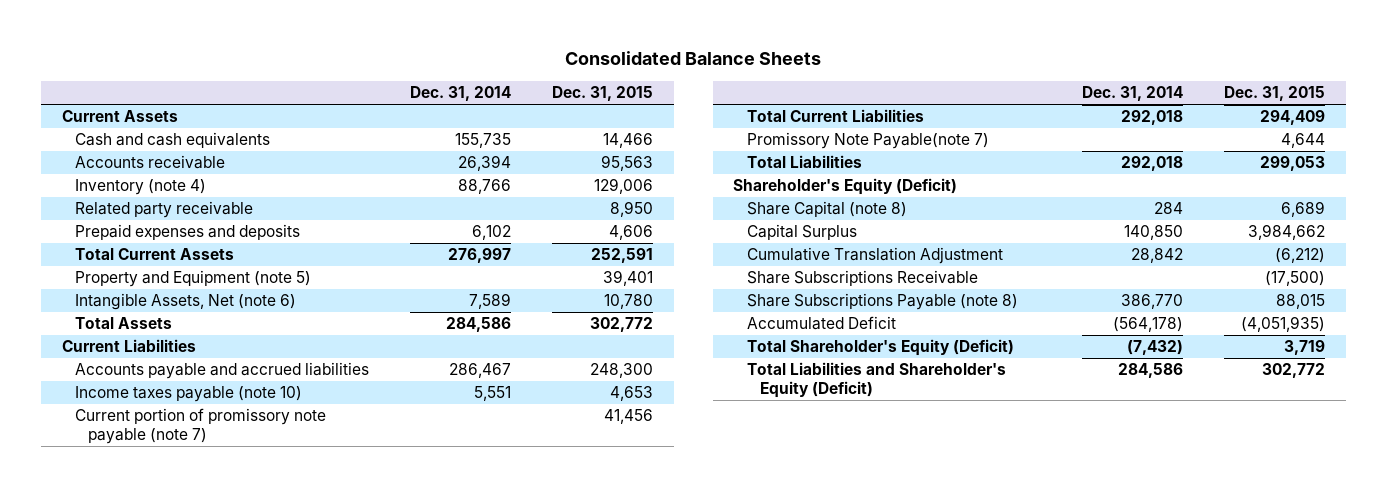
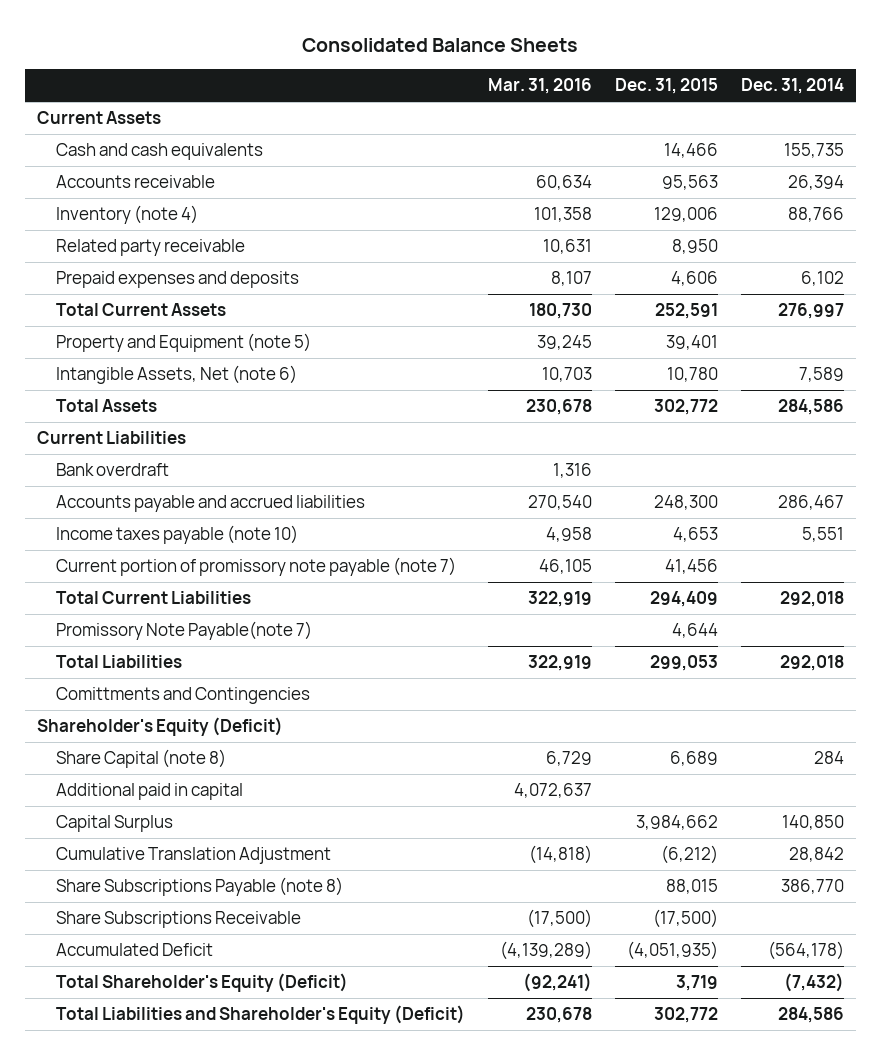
none -> [488,78,593,95] Mar. 31, 2016
none -> [56,463,170,477] Bank overdraft
none -> [56,687,311,705] Comittments and Contingencies
none -> [56,783,244,801] Additional paid in capital
[746,270,978,287] Share Subscriptions Receivable -> [56,911,302,929] Share Subscriptions Receivable

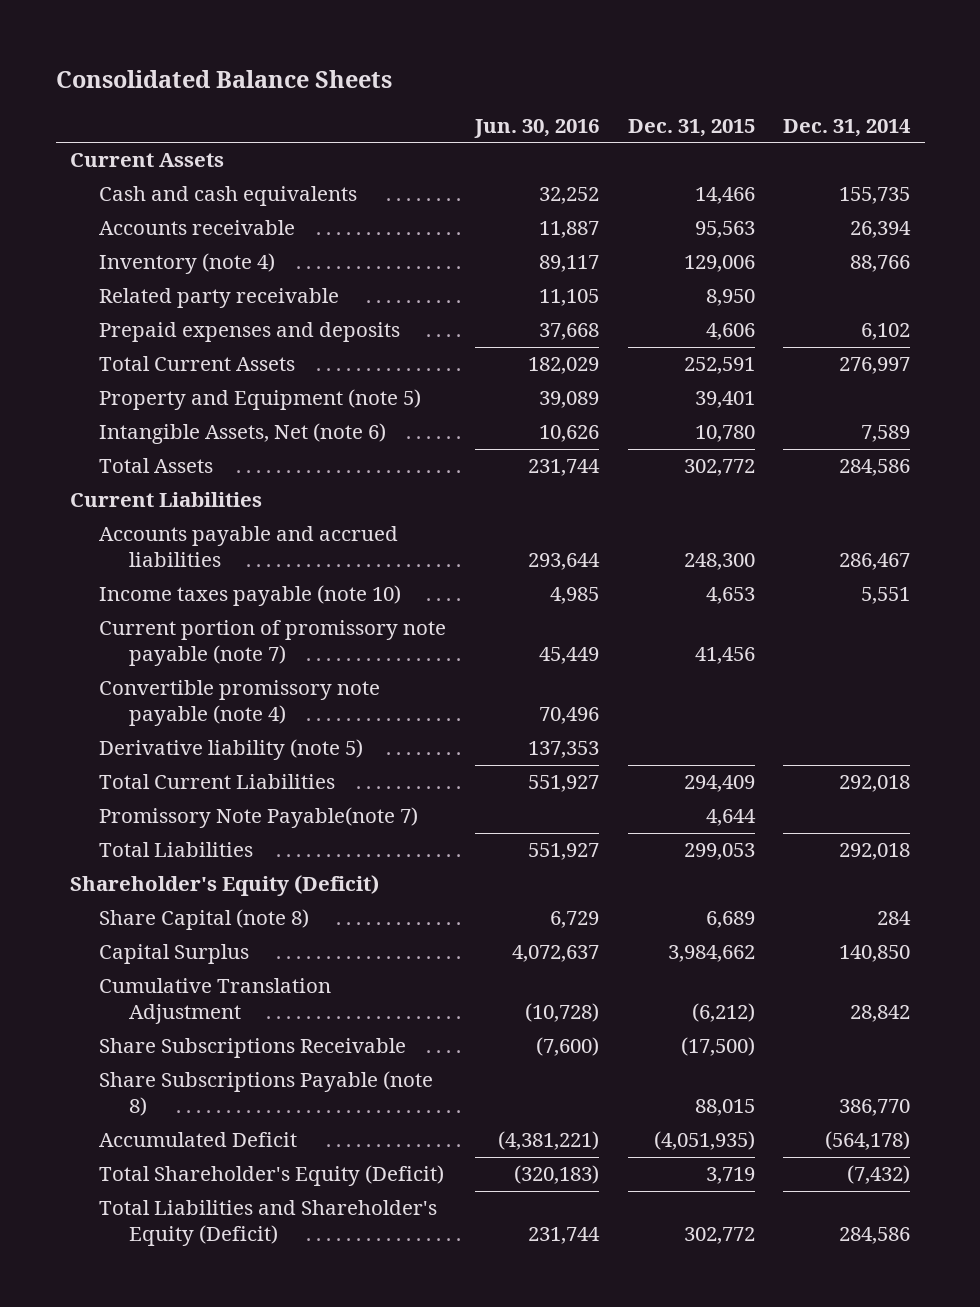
[488,78,593,95] Mar. 31, 2016 -> none
none -> [473,118,599,138] Jun. 30, 2016
[56,463,170,477] Bank overdraft -> none
none -> [99,680,381,727] Convertible promissory note payable (note 4)
none -> [99,739,364,761] Derivative liability (note 5)
[56,687,311,705] Comittments and Contingencies -> none
[56,783,244,801] Additional paid in capital -> none
[56,877,344,897] Share Subscriptions Payable (note 8) -> [99,1071,434,1117] Share Subscriptions Payable (note 8)

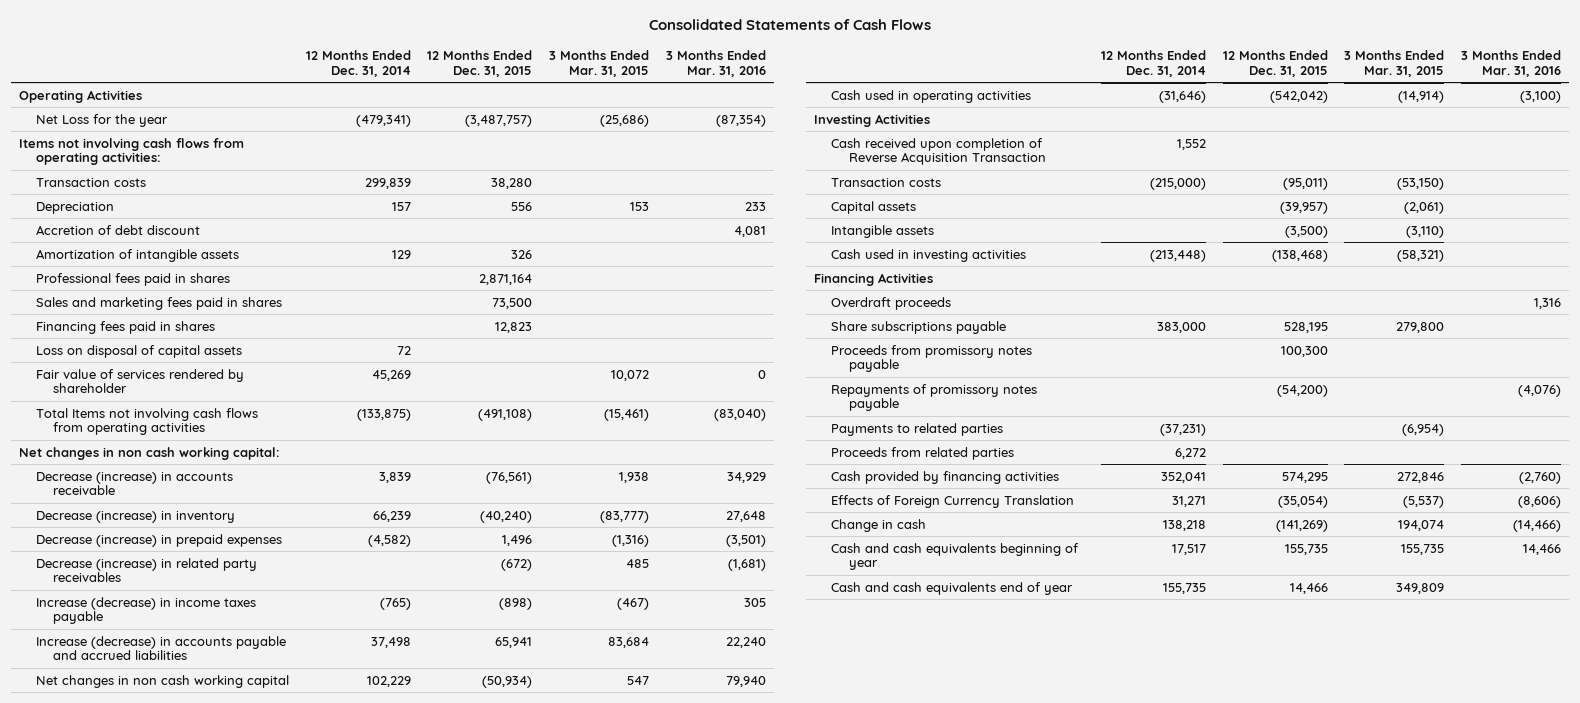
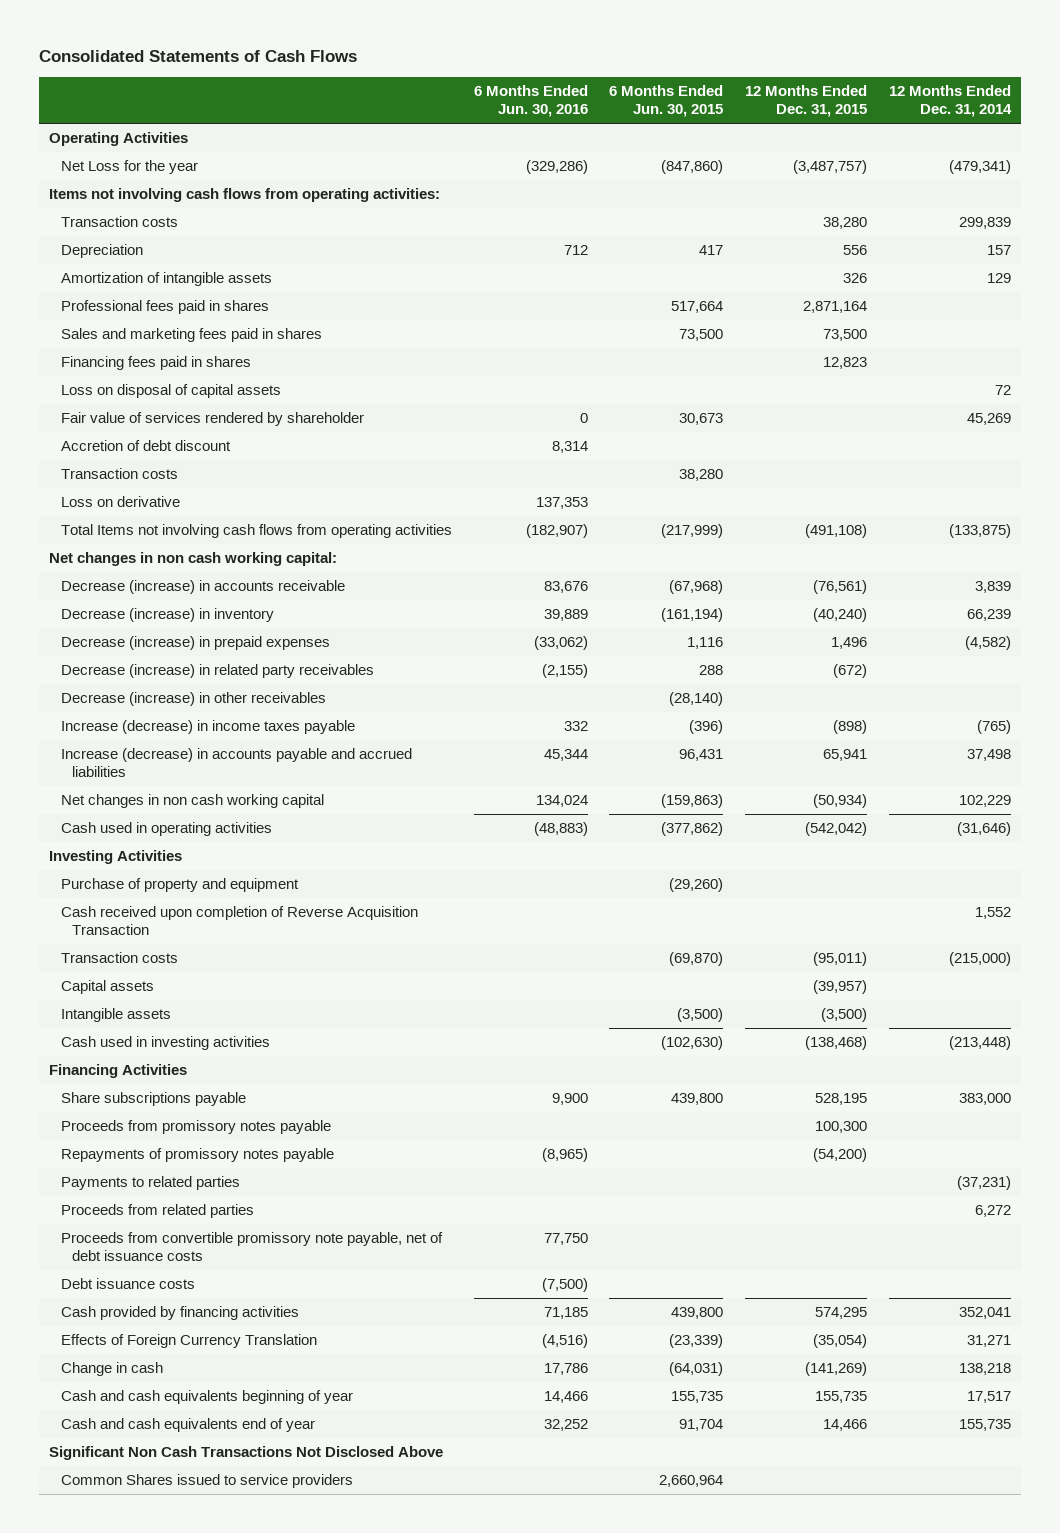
[548,49,649,77] 3 Months Ended Mar. 31, 2015 -> none
[665,49,766,77] 3 Months Ended Mar. 31, 2016 -> none
none -> [473,85,588,118] 6 Months Ended Jun. 30, 2016
none -> [609,85,724,118] 6 Months Ended Jun. 30, 2015
[35,224,200,235] Accretion of debt discount -> [60,440,231,452] Accretion of debt discount
none -> [60,468,178,480] Transaction costs
none -> [60,496,180,508] Loss on derivative
none -> [60,692,326,707] Decrease (increase) in other receivables
none -> [60,878,299,893] Purchase of property and equipment
[831,296,952,310] Overdraft proceeds -> none
none -> [60,1232,443,1262] Proceeds from convertible promissory note payable, net of debt issuance costs
none -> [60,1278,195,1290] Debt issuance costs
none -> [49,1446,444,1461] Significant Non Cash Transactions Not Disclosed Above
none -> [60,1474,353,1489] Common Shares issued to service providers

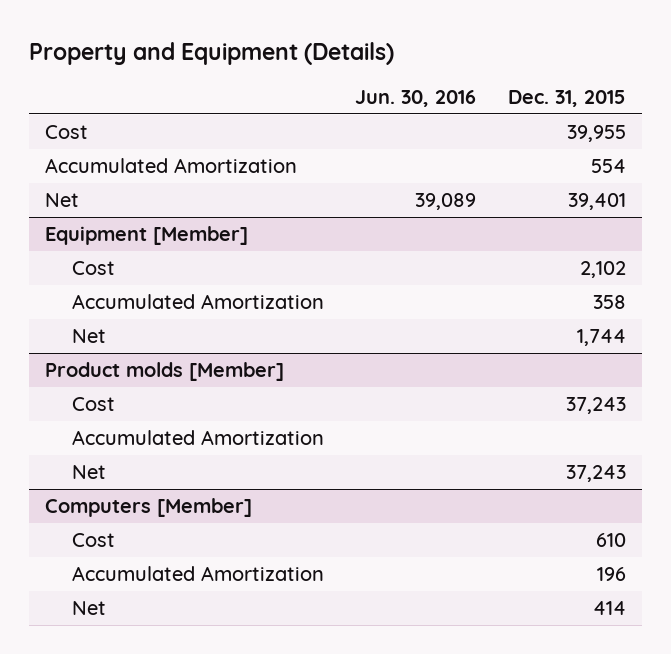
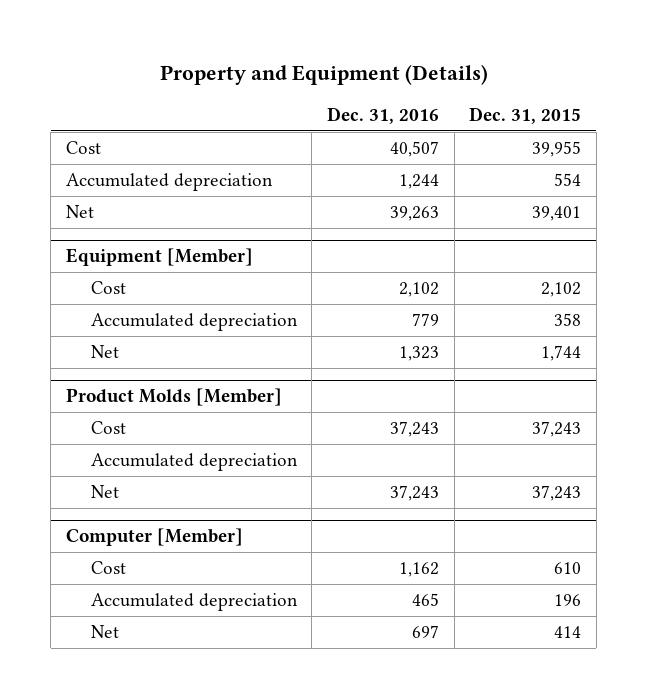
[355,89,477,107] Jun. 30, 2016 -> none
none -> [327,107,440,125] Dec. 31, 2016
[44,158,297,174] Accumulated Amortization -> [66,172,274,191] Accumulated depreciation
[71,294,324,310] Accumulated Amortization -> [90,312,298,331] Accumulated depreciation
[44,362,284,382] Product molds [Member] -> [66,388,283,407] Product Molds [Member]
[71,430,324,446] Accumulated Amortization -> [90,452,298,471] Accumulated depreciation
[44,498,252,518] Computers [Member] -> [66,528,244,547] Computer [Member]
[71,566,324,582] Accumulated Amortization -> [90,592,298,611] Accumulated depreciation

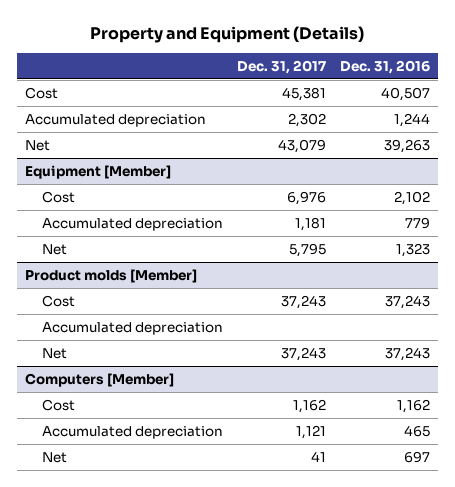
[469,107,582,125] Dec. 31, 2015 -> none
none -> [237,59,327,74] Dec. 31, 2017
[66,388,283,407] Product Molds [Member] -> [24,269,197,284] Product molds [Member]
[66,528,244,547] Computer [Member] -> [24,373,174,388] Computers [Member]

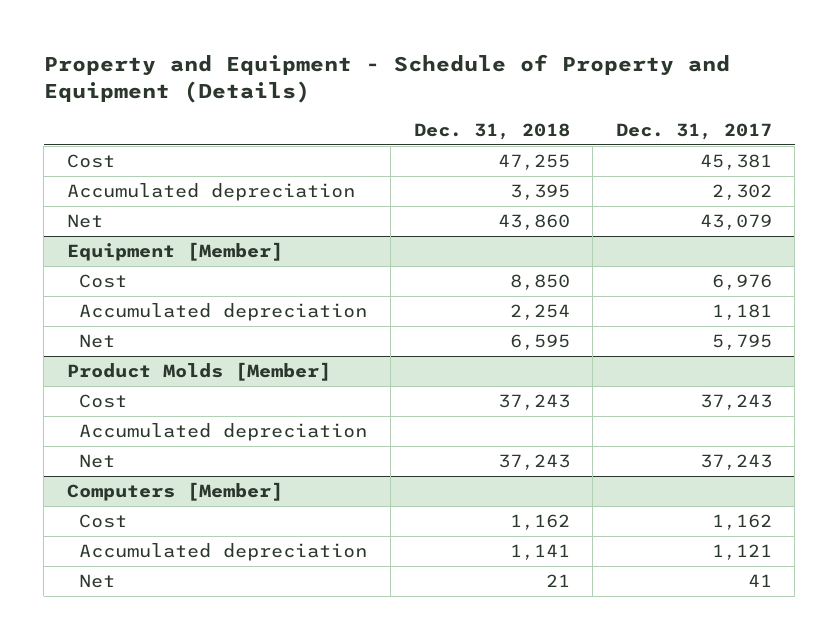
[90,25,365,43] Property and Equipment (Details) -> [43,53,730,103] Property and Equipment - Schedule of Property and Equipment (Details)
[340,59,431,74] Dec. 31, 2016 -> none
none -> [413,122,570,140] Dec. 31, 2018
[24,269,197,284] Product molds [Member] -> [66,361,331,381] Product Molds [Member]

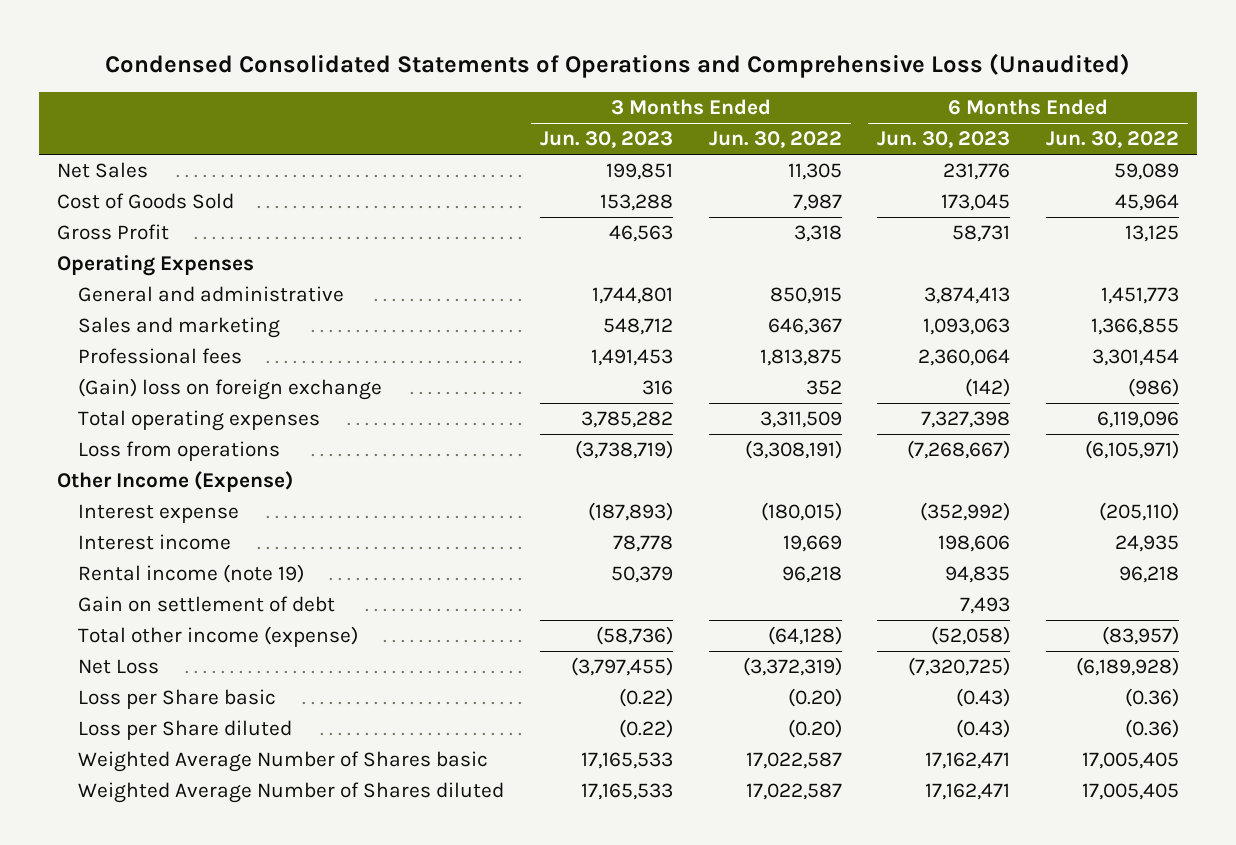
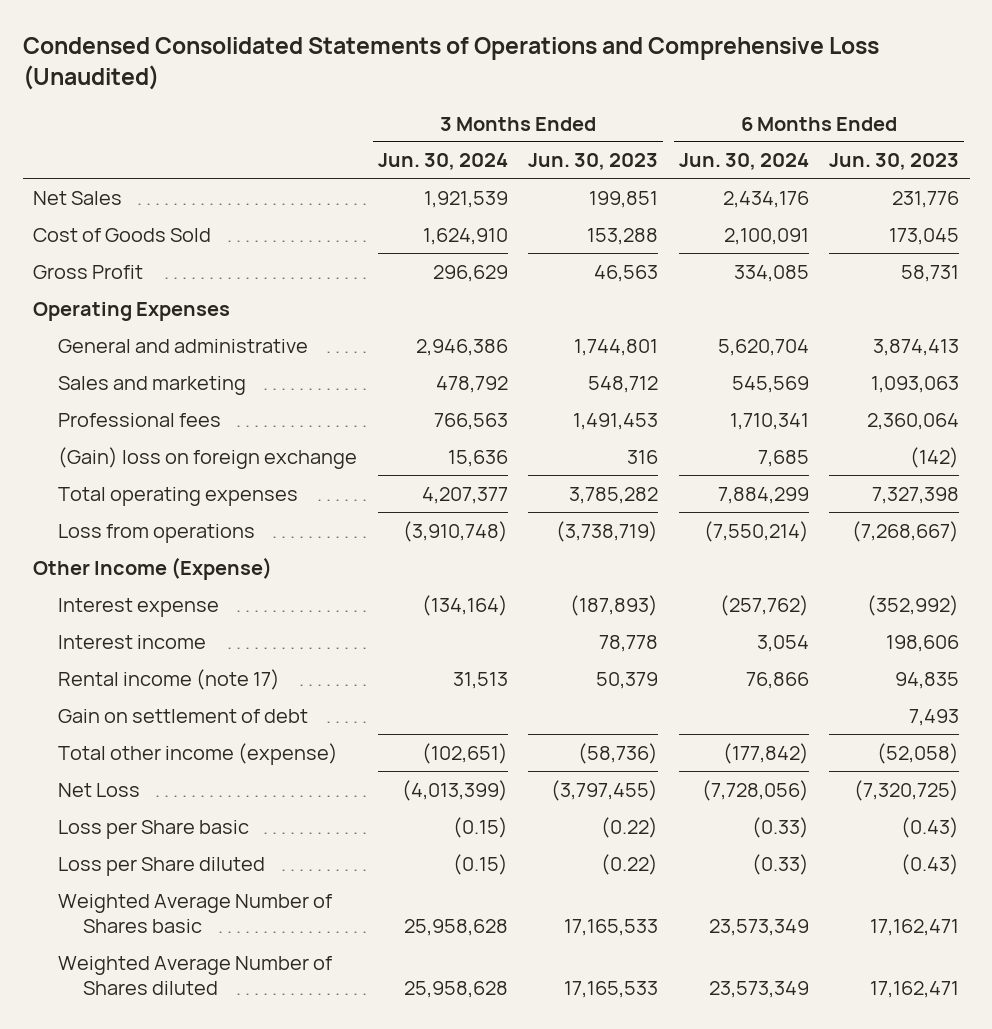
[708,131,842,149] Jun. 30, 2022 -> none
[1045,131,1179,149] Jun. 30, 2022 -> none
none -> [377,153,508,171] Jun. 30, 2024
none -> [678,153,809,171] Jun. 30, 2024
[78,563,305,583] Rental income (note 19) -> [58,668,281,690] Rental income (note 17)

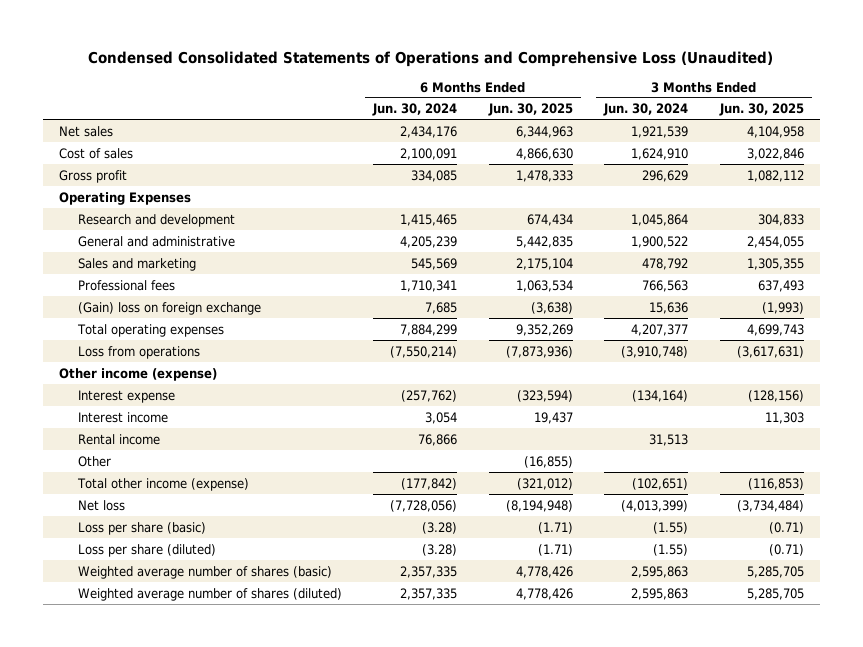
[528,153,659,171] Jun. 30, 2023 -> none
[829,153,960,171] Jun. 30, 2023 -> none
none -> [487,103,573,117] Jun. 30, 2025
none -> [718,103,804,117] Jun. 30, 2025
[32,190,122,205] Net Sales -> [58,125,113,137] Net sales
[32,227,211,242] Cost of Goods Sold -> [58,147,133,159] Cost of sales
[32,264,143,279] Gross Profit -> [58,169,127,183] Gross profit
none -> [77,213,235,227] Research and development
[415,338,508,356] 2,946,386 -> [631,235,689,248] 1,900,522
[717,338,809,356] 5,620,704 -> [400,235,458,248] 4,205,239
[32,556,272,580] Other Income (Expense) -> [58,367,217,381] Other income (expense)
[58,708,309,723] Gain on settlement of debt -> none
[58,668,281,690] Rental income (note 17) -> [77,433,160,445] Rental income
none -> [77,455,111,467] Other
[58,782,141,797] Net Loss -> [77,499,125,511] Net loss
[58,819,250,839] Loss per Share basic -> [77,521,206,535] Loss per share (basic)
[452,816,508,838] (0.15) -> [653,521,689,534] (1.55)
[751,816,809,838] (0.33) -> [422,521,458,534] (3.28)
[58,856,266,876] Loss per Share diluted -> [77,543,216,557] Loss per share (diluted)
[452,853,508,875] (0.15) -> [653,543,689,556] (1.55)
[751,853,809,875] (0.33) -> [422,543,458,556] (3.28)
[58,893,333,933] Weighted Average Number of Shares basic -> [77,565,332,579] Weighted average number of shares (basic)
[403,918,508,936] 25,958,628 -> [631,565,689,578] 2,595,863
[708,918,809,936] 23,573,349 -> [400,565,458,578] 2,357,335
[58,955,333,995] Weighted Average Number of Shares diluted -> [77,587,342,601] Weighted average number of shares (diluted)
[403,980,508,998] 25,958,628 -> [631,587,689,600] 2,595,863
[708,980,809,998] 23,573,349 -> [400,587,458,600] 2,357,335

